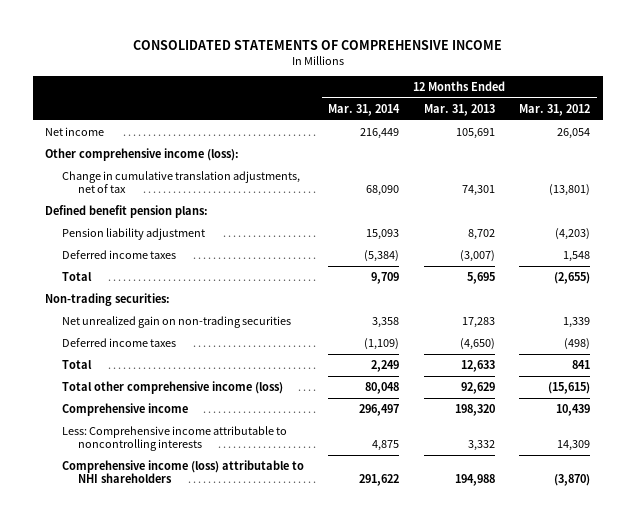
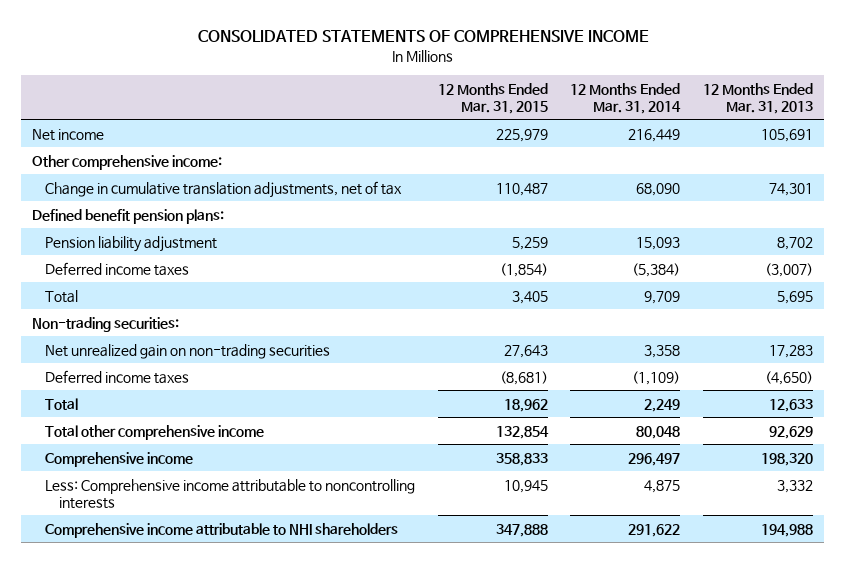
[519,103,591,116] Mar. 31, 2012 -> none
none -> [437,82,548,114] 12 Months Ended Mar. 31, 2015
[45,147,240,161] Other comprehensive income (loss): -> [32,154,223,170] Other comprehensive income:
[61,380,283,394] Total other comprehensive income (loss) -> [45,424,265,440] Total other comprehensive income
[61,459,304,484] Comprehensive income (loss) attributable to NHI shareholders -> [45,522,399,538] Comprehensive income attributable to NHI shareholders

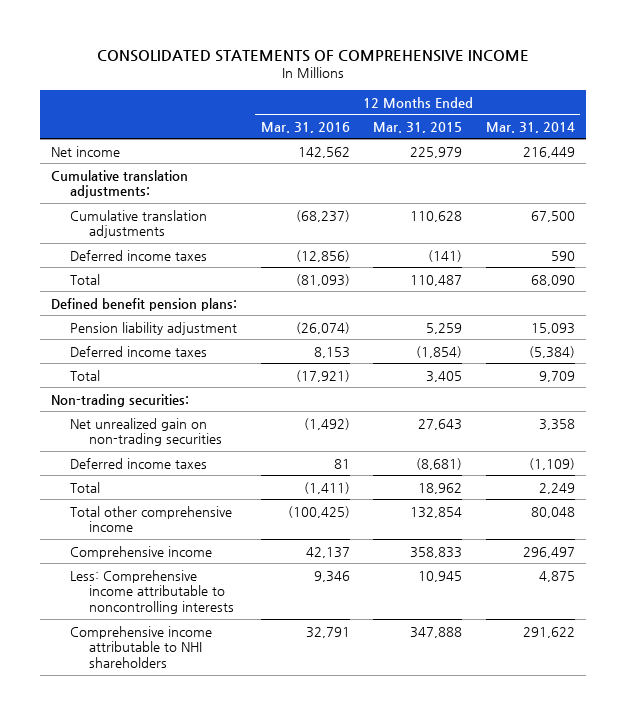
[702,82,813,114] 12 Months Ended Mar. 31, 2013 -> none
none -> [260,121,350,133] Mar. 31, 2016
[32,154,223,170] Other comprehensive income: -> none
none -> [51,169,189,199] Cumulative translation adjustments:
none -> [69,209,207,239] Cumulative translation adjustments
none -> [69,249,207,261] Deferred income taxes
[45,180,403,198] Change in cumulative translation adjustments, net of tax -> [69,273,100,285] Total

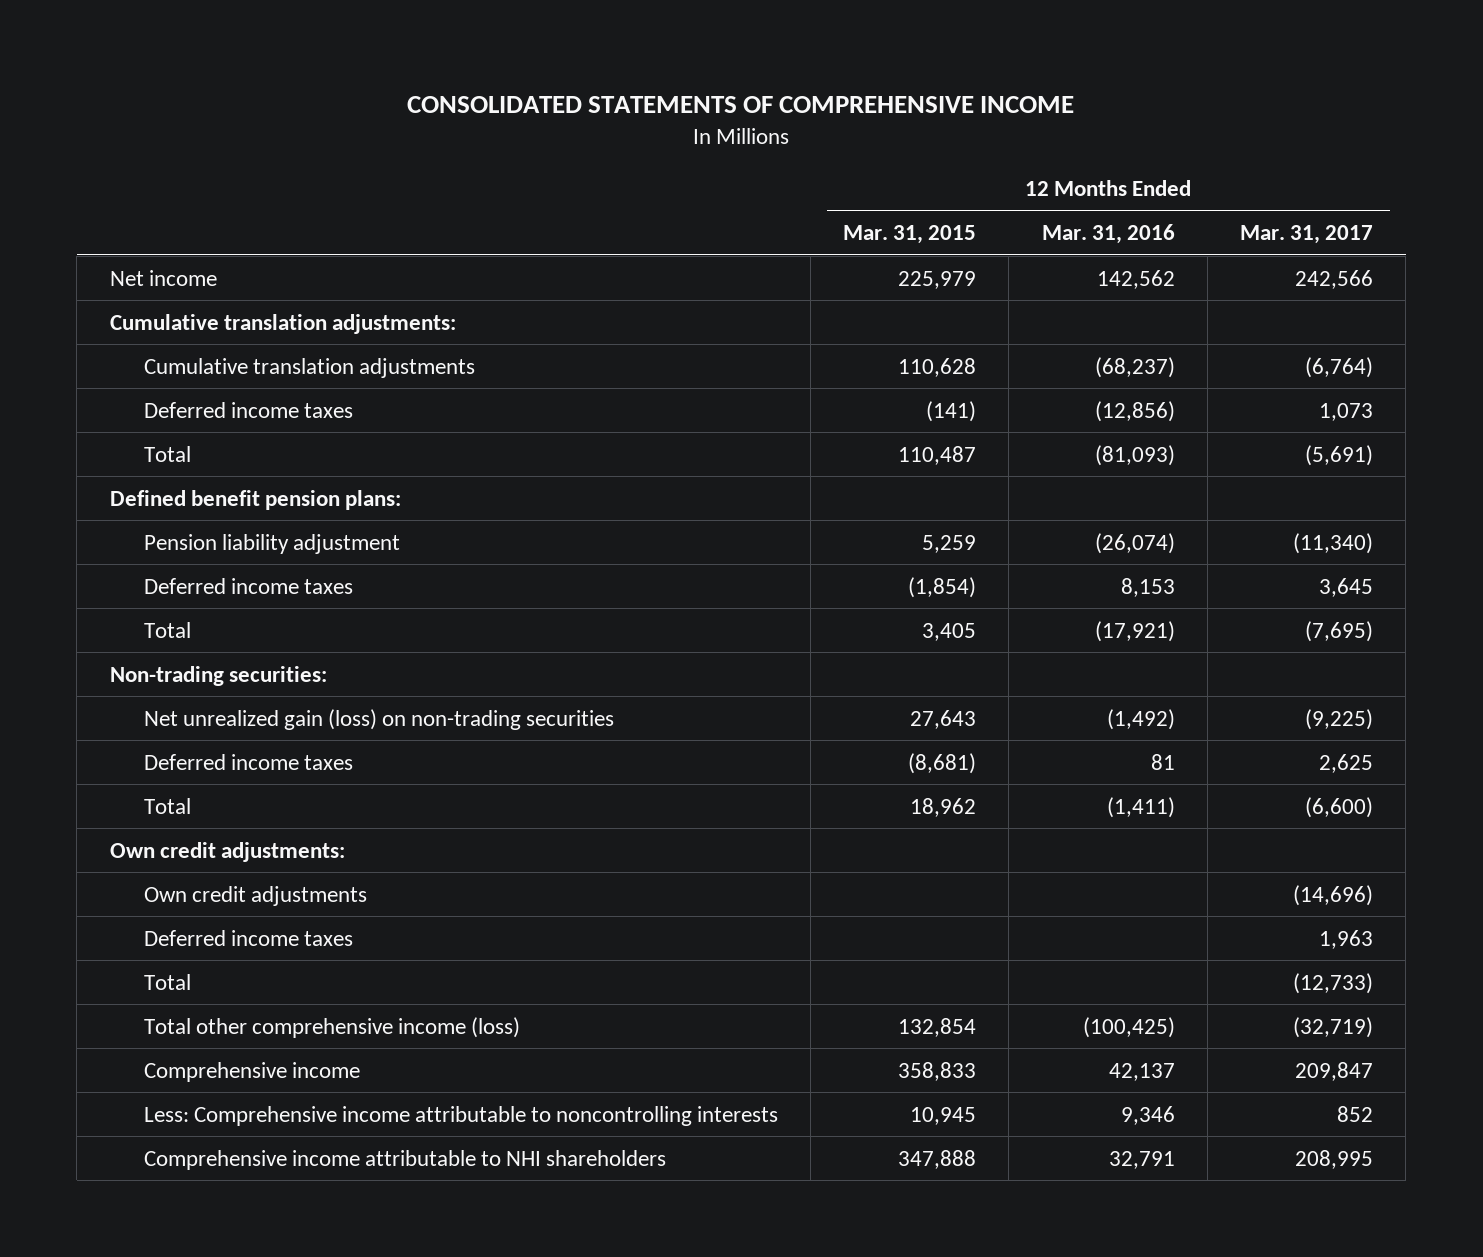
[485,121,575,133] Mar. 31, 2014 -> none
none -> [1240,225,1374,245] Mar. 31, 2017
[69,417,222,447] Net unrealized gain on non-trading securities -> [143,708,614,730] Net unrealized gain (loss) on non-trading securities
none -> [109,841,345,862] Own credit adjustments:
none -> [143,885,367,906] Own credit adjustments
none -> [143,929,353,946] Deferred income taxes
none -> [143,973,191,990] Total
[69,505,232,533] Total other comprehensive income -> [143,1016,520,1038] Total other comprehensive income (loss)

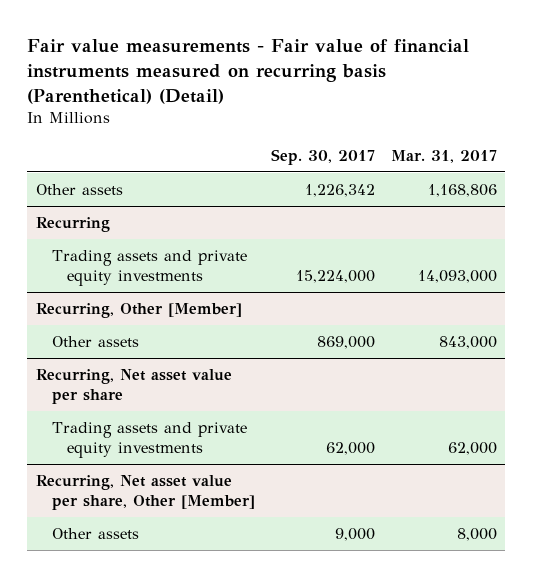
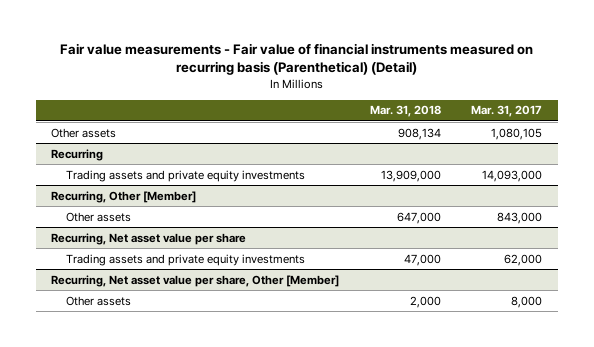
[270,148,375,165] Sep. 30, 2017 -> none
none -> [369,105,441,118] Mar. 31, 2018
[428,183,498,197] 1,168,806 -> [491,127,543,140] 1,080,105

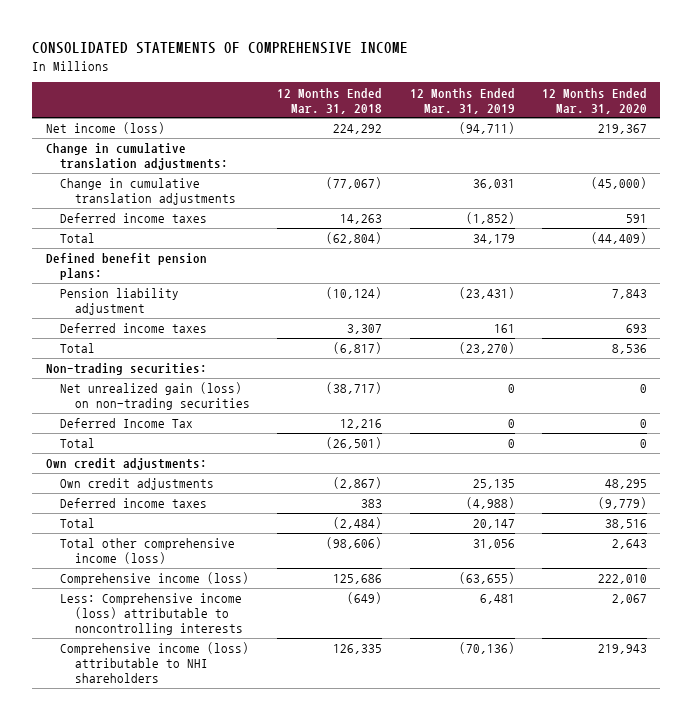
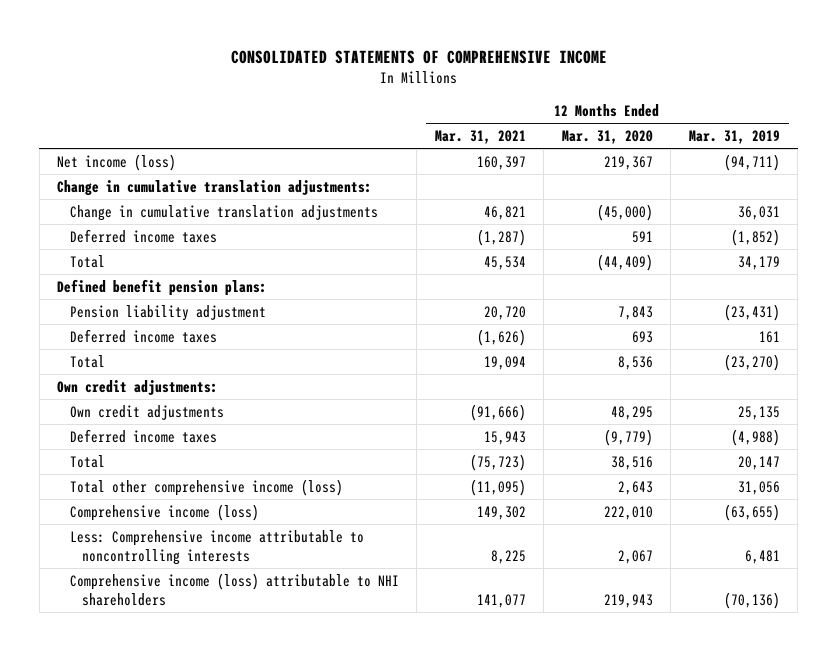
[277,87,383,114] 12 Months Ended Mar. 31, 2018 -> none
none -> [434,130,526,145] Mar. 31, 2021
[45,363,207,376] Non-trading securities: -> none
[60,382,251,411] Net unrealized gain (loss) on non-trading securities -> none
[60,418,194,429] Deferred Income Tax -> none
[60,438,96,449] Total -> none
[60,593,244,635] Less: Comprehensive income (loss) attributable to noncontrolling interests -> [69,529,364,565] Less: Comprehensive income attributable to noncontrolling interests

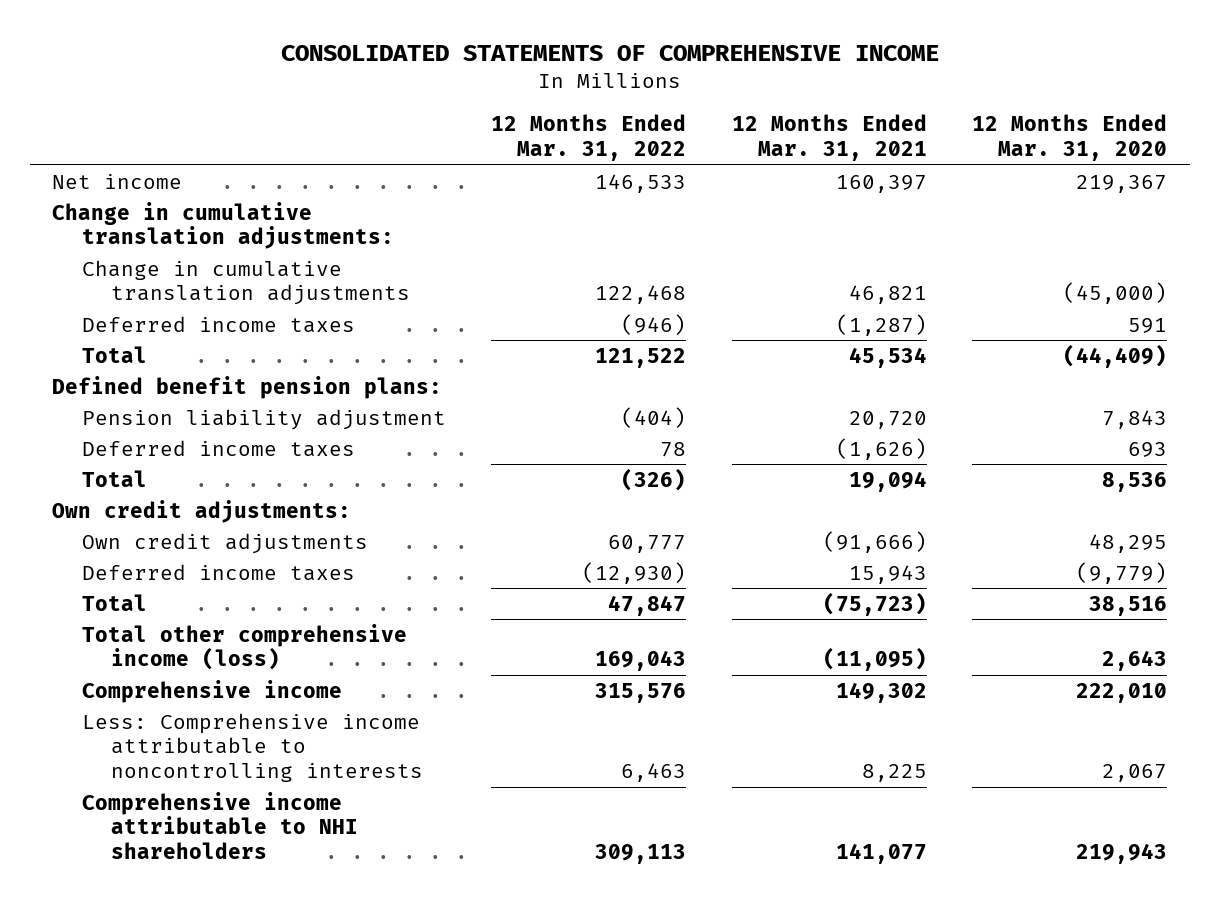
[688,130,780,145] Mar. 31, 2019 -> none
none -> [491,114,687,161] 12 Months Ended Mar. 31, 2022
[57,153,177,171] Net income (loss) -> [52,173,183,189] Net income
[69,503,259,521] Comprehensive income (loss) -> [81,679,342,703] Comprehensive income
[69,572,399,606] Comprehensive income (loss) attributable to NHI shareholders -> [81,791,359,859] Comprehensive income attributable to NHI shareholders

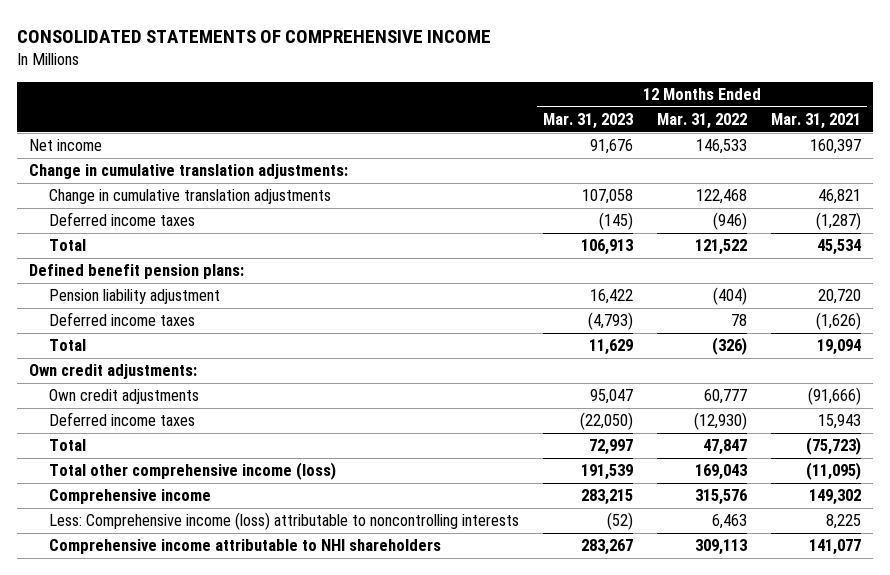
[972,114,1168,161] 12 Months Ended Mar. 31, 2020 -> none
none -> [543,113,634,130] Mar. 31, 2023
[81,712,424,782] Less: Comprehensive income attributable to noncontrolling interests -> [49,512,520,531] Less: Comprehensive income (loss) attributable to noncontrolling interests

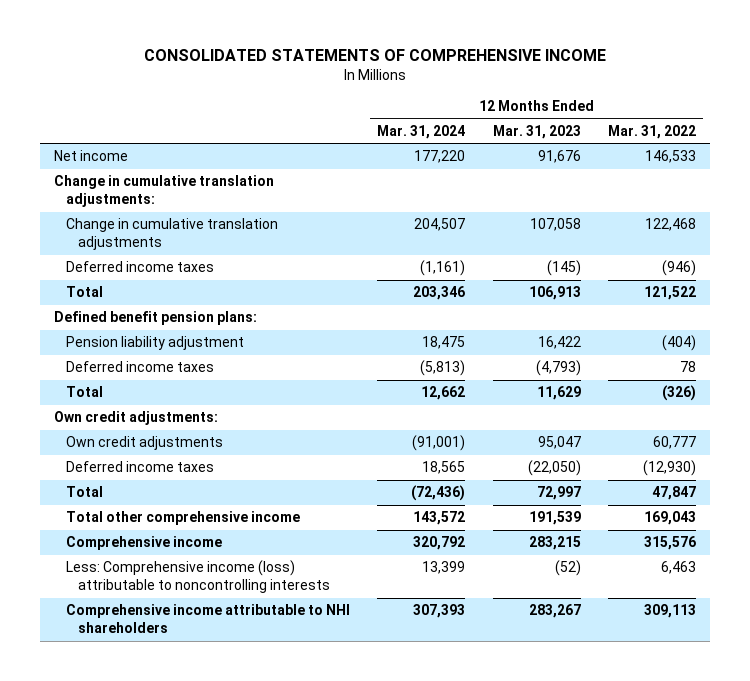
[771,113,862,130] Mar. 31, 2021 -> none
none -> [377,124,466,139] Mar. 31, 2024
[49,462,337,481] Total other comprehensive income (loss) -> [65,511,300,526] Total other comprehensive income

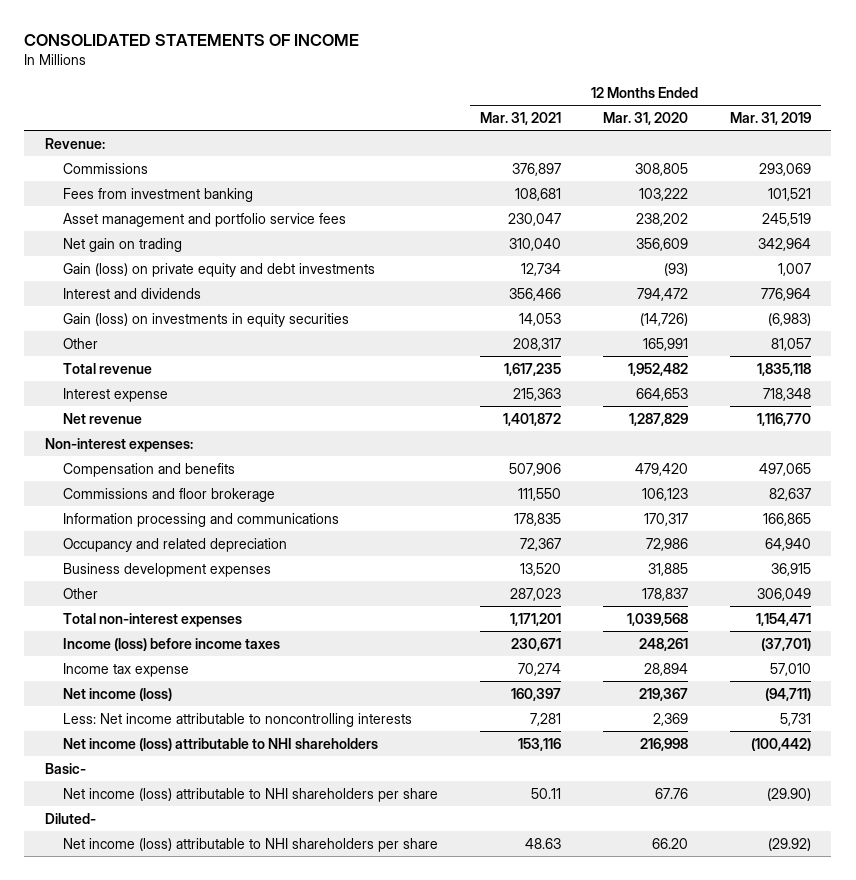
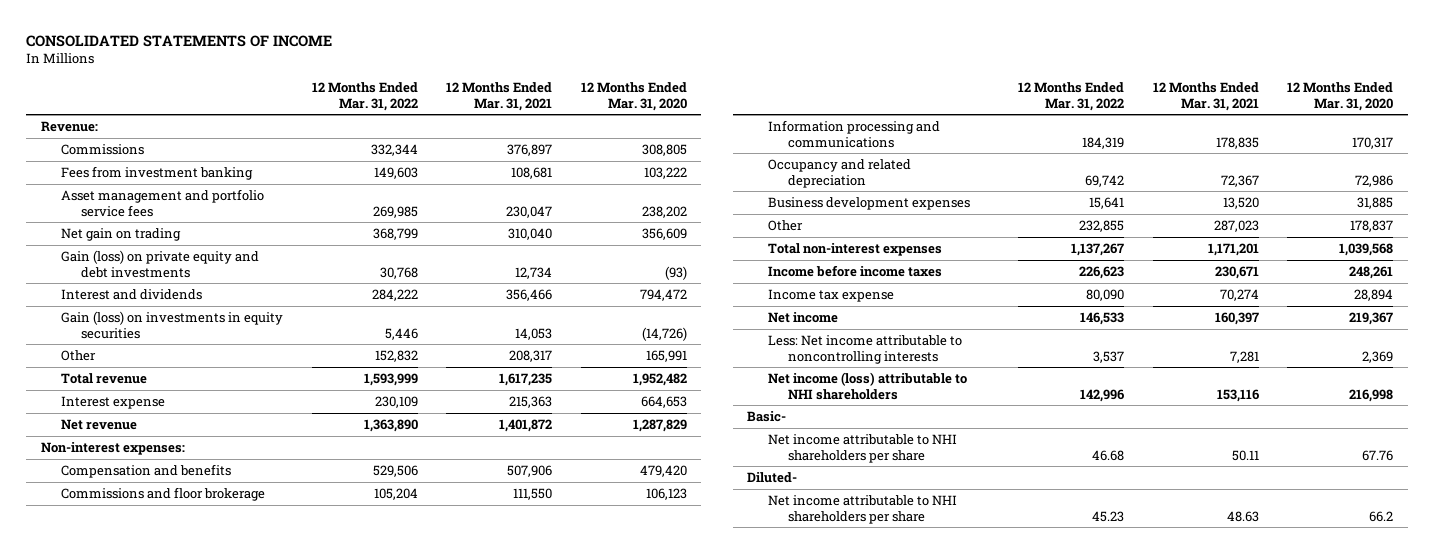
[729,111,811,125] Mar. 31, 2019 -> none
none -> [311,82,418,111] 12 Months Ended Mar. 31, 2022
[63,637,281,651] Income (loss) before income taxes -> [767,264,942,277] Income before income taxes
[63,687,173,701] Net income (loss) -> [767,311,838,323] Net income
[63,787,439,802] Net income (loss) attributable to NHI shareholders per share -> [767,433,957,463] Net income attributable to NHI shareholders per share
[63,837,439,852] Net income (loss) attributable to NHI shareholders per share -> [767,494,957,524] Net income attributable to NHI shareholders per share
[651,837,688,849] 66.20 -> [1369,510,1394,522] 66.2

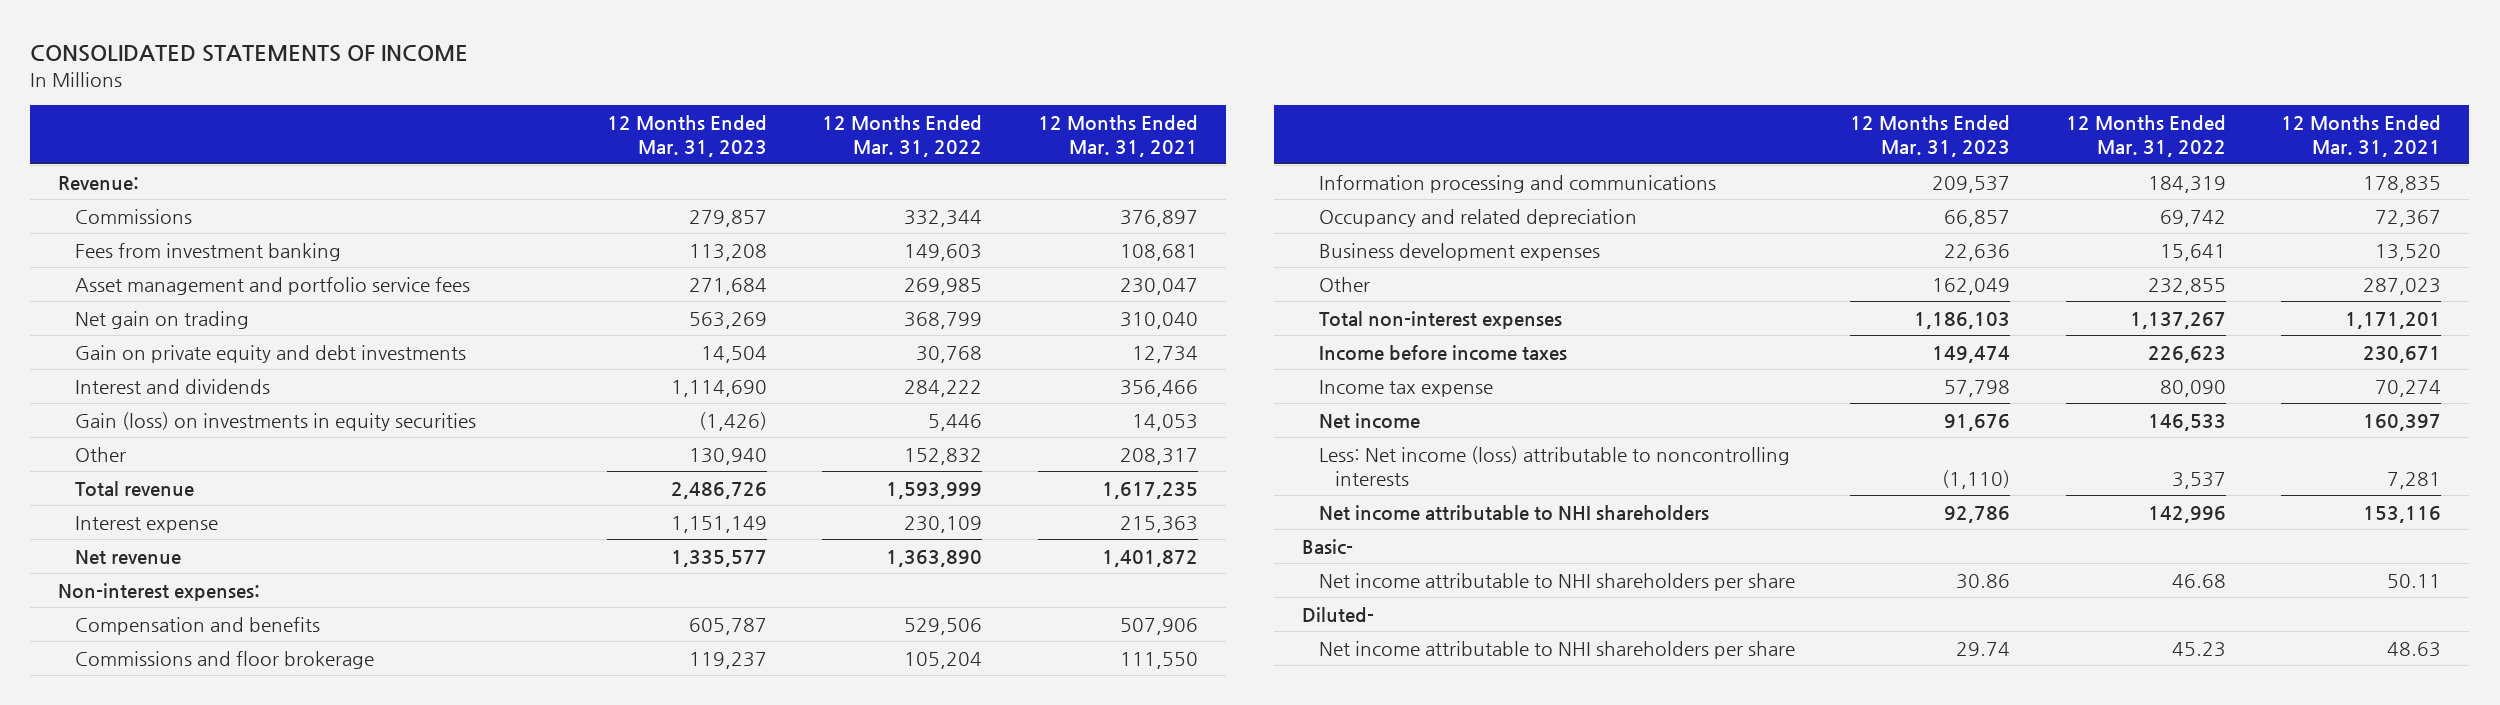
[580,82,687,111] 12 Months Ended Mar. 31, 2020 -> none
none -> [606,114,767,158] 12 Months Ended Mar. 31, 2023
[60,249,259,278] Gain (loss) on private equity and debt investments -> [75,344,467,363] Gain on private equity and debt investments
[767,334,962,364] Less: Net income attributable to noncontrolling interests -> [1318,445,1790,487] Less: Net income (loss) attributable to noncontrolling interests
[767,371,967,400] Net income (loss) attributable to NHI shareholders -> [1318,504,1709,521] Net income attributable to NHI shareholders

